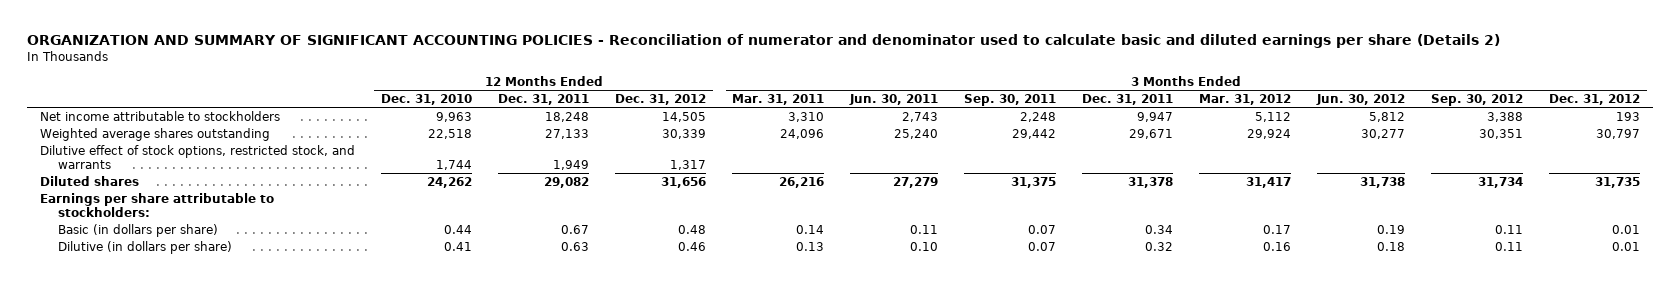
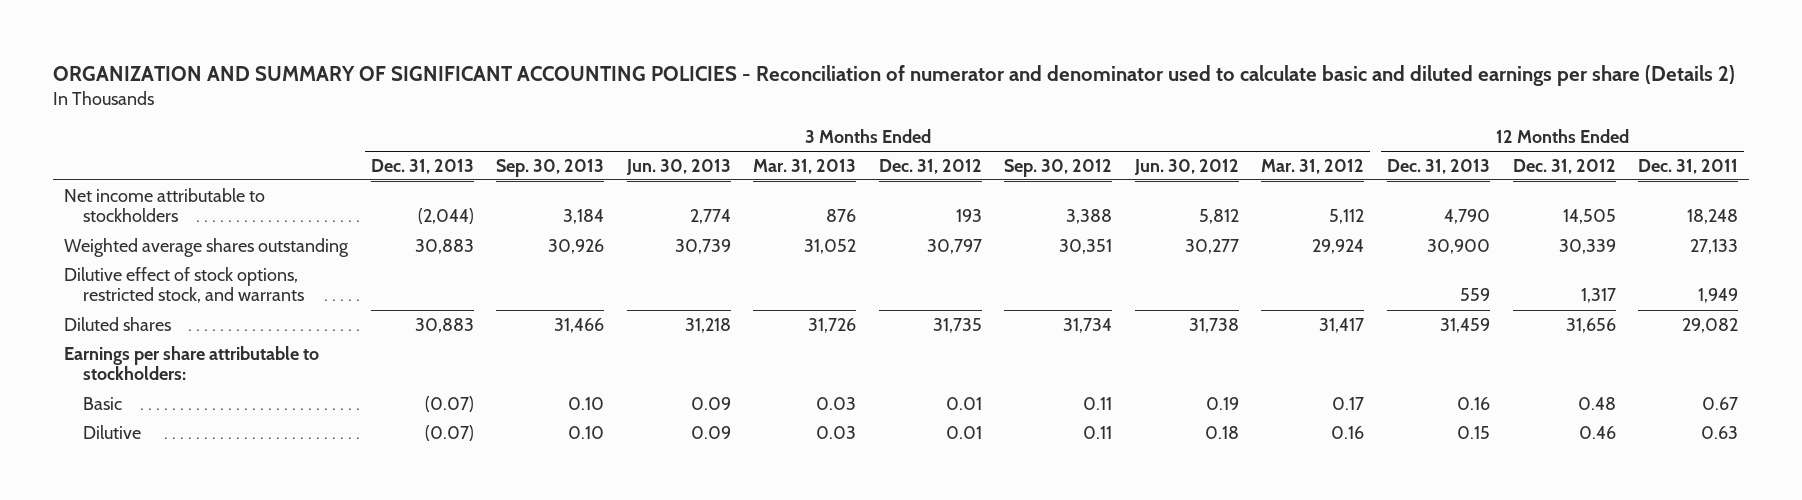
[380,93,472,105] Dec. 31, 2010 -> none
[732,93,825,105] Mar. 31, 2011 -> none
[849,93,939,105] Jun. 30, 2011 -> none
[964,93,1057,106] Sep. 30, 2011 -> none
[1082,93,1174,105] Dec. 31, 2011 -> none
none -> [370,158,474,174] Dec. 31, 2013
none -> [496,158,605,177] Sep. 30, 2013
none -> [625,158,731,175] Jun. 30, 2013
none -> [753,158,857,174] Mar. 31, 2013
none -> [1387,158,1491,174] Dec. 31, 2013
[58,223,219,237] Basic (in dollars per share) -> [83,396,123,410] Basic
[58,240,233,254] Dilutive (in dollars per share) -> [83,424,142,439] Dilutive

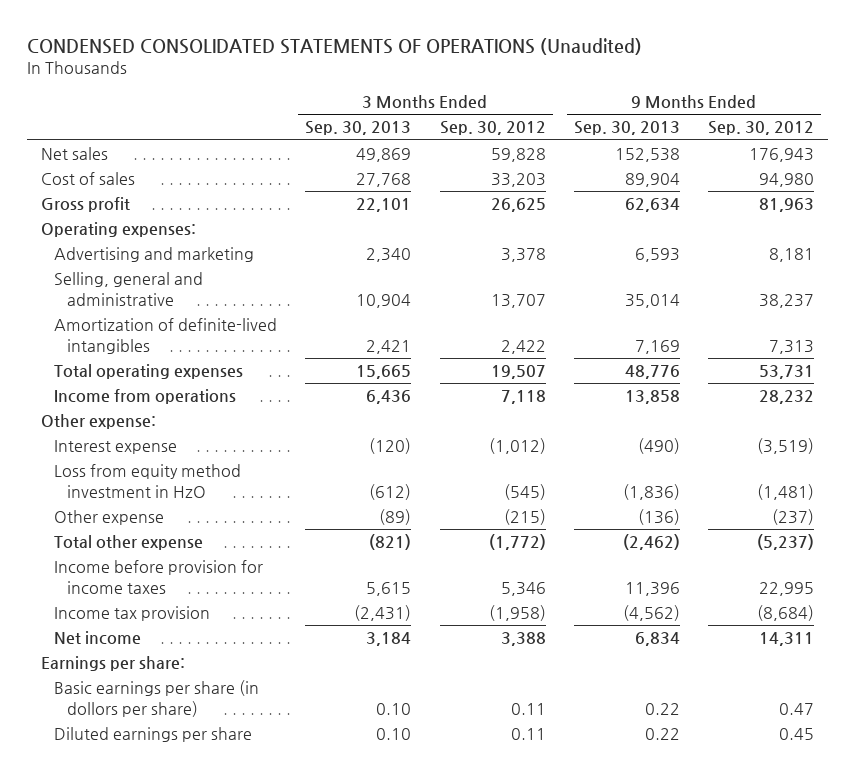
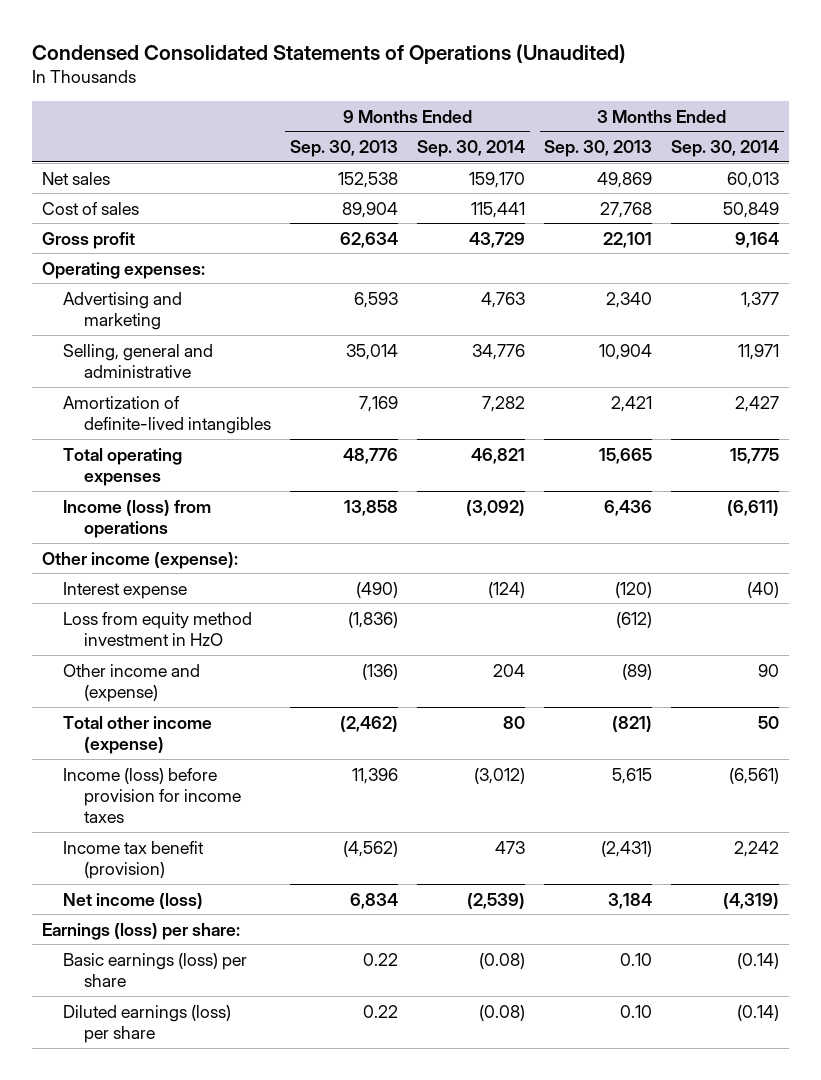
[27,37,643,55] CONDENSED CONSOLIDATED STATEMENTS OF OPERATIONS (Unaudited) -> [32,43,627,64] Condensed Consolidated Statements of Operations (Unaudited)
[439,121,546,136] Sep. 30, 2012 -> none
[708,121,815,136] Sep. 30, 2012 -> none
none -> [417,140,526,158] Sep. 30, 2014
none -> [671,140,780,158] Sep. 30, 2014
[53,389,236,405] Income from operations -> [62,499,211,538] Income (loss) from operations
[41,414,157,430] Other expense: -> [41,551,238,569] Other income (expense):
[53,510,164,526] Other expense -> [62,663,200,702] Other income and (expense)
[53,535,203,551] Total other expense -> [62,715,212,754] Total other income (expense)
[53,560,263,594] Income before provision for income taxes -> [62,767,242,824] Income (loss) before provision for income taxes
[53,606,210,622] Income tax provision -> [62,840,204,879] Income tax benefit (provision)
[53,631,141,646] Net income -> [62,892,203,909] Net income (loss)
[41,656,186,672] Earnings per share: -> [41,922,240,940] Earnings (loss) per share:
[53,680,259,717] Basic earnings per share (in dollors per share) -> [62,952,247,987] Basic earnings (loss) per share
[53,727,252,743] Diluted earnings per share -> [62,1004,231,1043] Diluted earnings (loss) per share

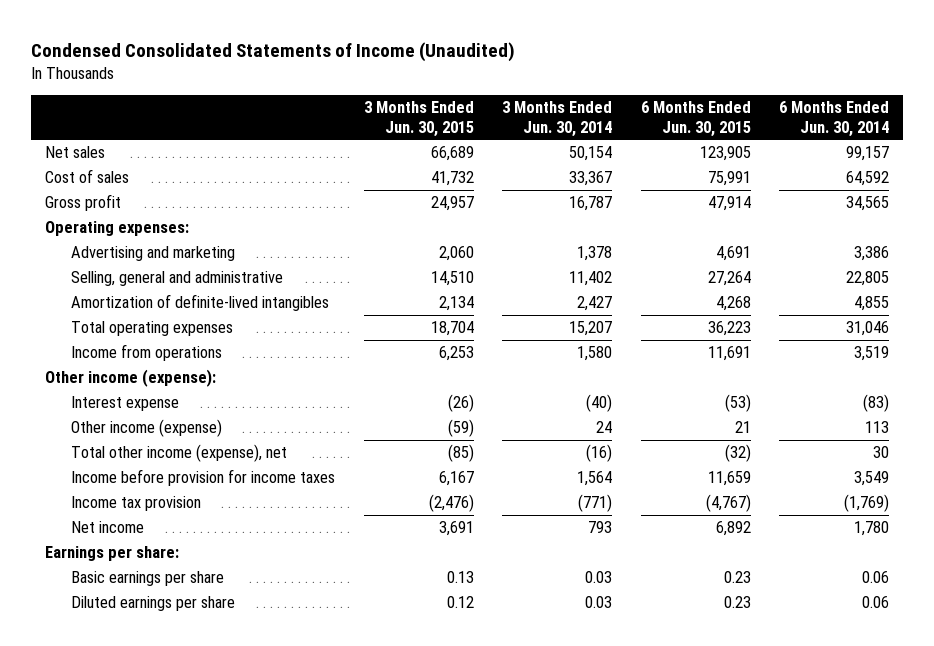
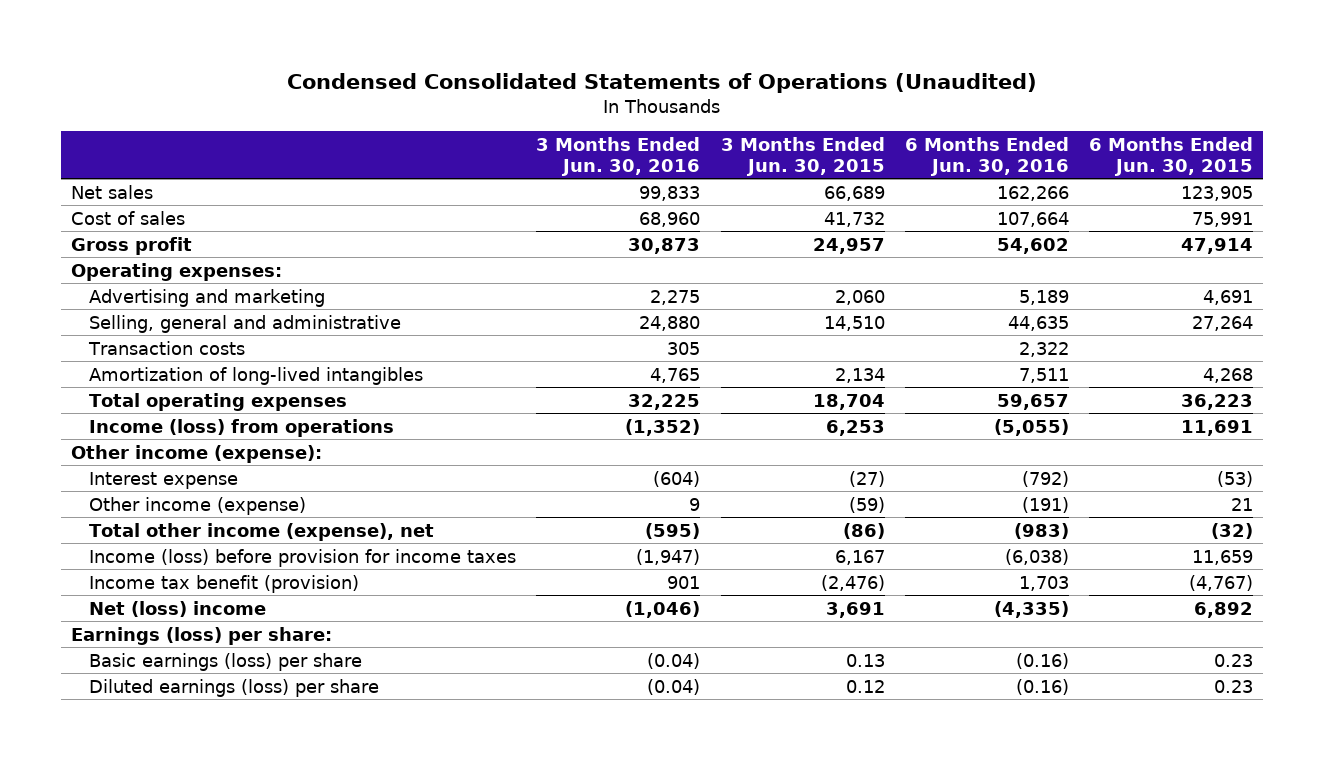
[30,41,515,62] Condensed Consolidated Statements of Income (Unaudited) -> [287,72,1038,93] Condensed Consolidated Statements of Operations (Unaudited)
[502,101,613,137] 3 Months Ended Jun. 30, 2014 -> none
[779,101,890,137] 6 Months Ended Jun. 30, 2014 -> none
none -> [536,136,701,176] 3 Months Ended Jun. 30, 2016
none -> [904,136,1069,176] 6 Months Ended Jun. 30, 2016
none -> [87,340,245,355] Transaction costs
[71,294,330,312] Amortization of definite-lived intangibles -> [88,366,423,385] Amortization of long-lived intangibles
[71,344,223,362] Income from operations -> [88,418,394,437] Income (loss) from operations
[447,394,474,413] (26) -> [848,470,885,487] (27)
[447,444,474,463] (85) -> [842,522,885,539] (86)
[71,469,336,487] Income before provision for income taxes -> [88,548,516,567] Income (loss) before provision for income taxes
[71,496,202,512] Income tax provision -> [88,574,359,593] Income tax benefit (provision)
[71,521,145,534] Net income -> [88,600,266,617] Net (loss) income
[45,546,180,562] Earnings per share: -> [71,626,333,645] Earnings (loss) per share:
[71,571,225,587] Basic earnings per share -> [88,652,362,671] Basic earnings (loss) per share
[71,596,236,612] Diluted earnings per share -> [88,678,379,697] Diluted earnings (loss) per share

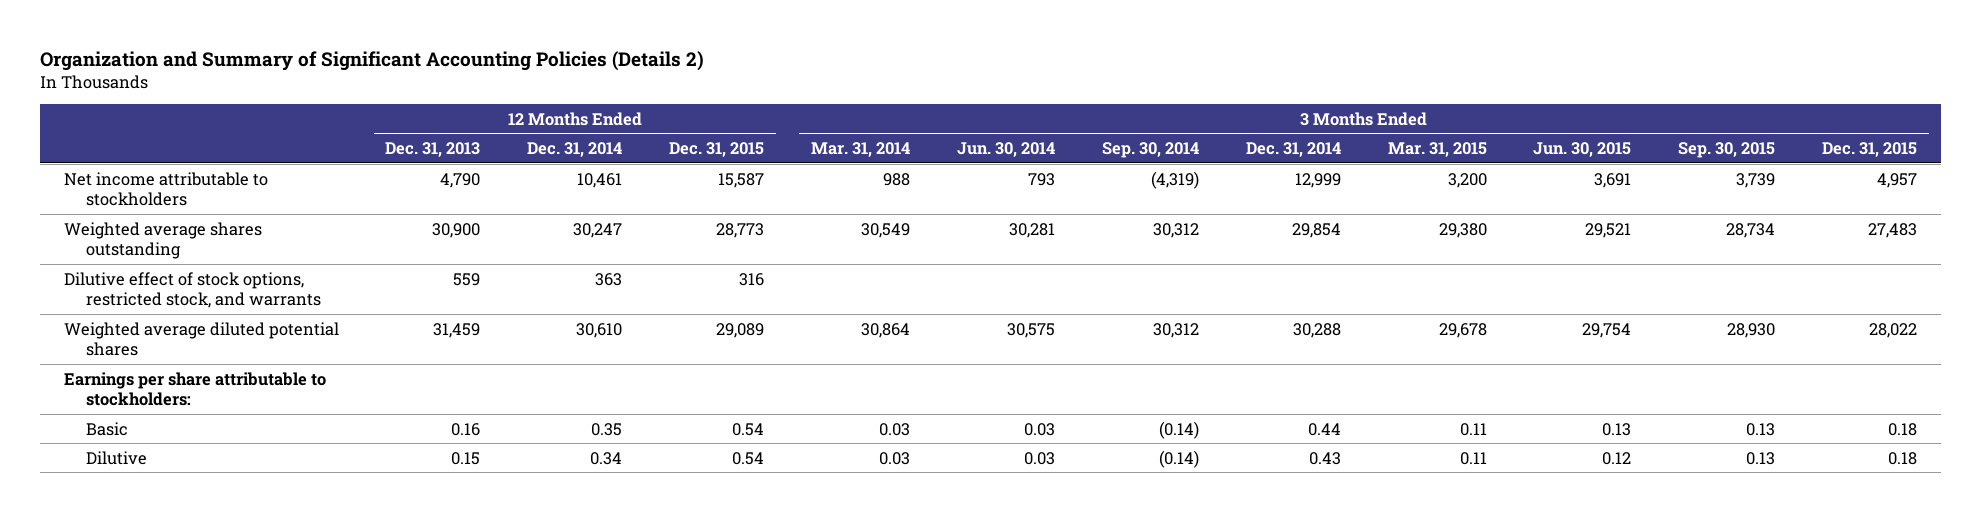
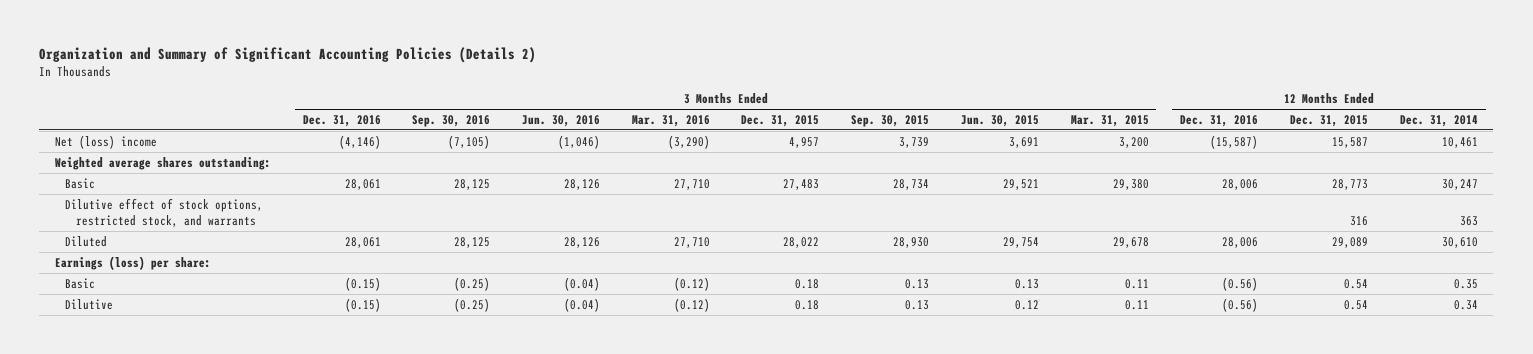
[385,141,481,157] Dec. 31, 2013 -> none
[811,141,911,157] Mar. 31, 2014 -> none
[956,141,1055,157] Jun. 30, 2014 -> none
[1101,141,1199,158] Sep. 30, 2014 -> none
[1245,141,1341,157] Dec. 31, 2014 -> none
none -> [302,114,381,127] Dec. 31, 2016
none -> [412,114,491,127] Sep. 30, 2016
none -> [522,114,601,127] Jun. 30, 2016
none -> [631,114,710,127] Mar. 31, 2016
none -> [1180,114,1259,127] Dec. 31, 2016
[63,171,268,207] Net income attributable to stockholders -> [54,134,157,149] Net (loss) income
none -> [54,156,271,170] Weighted average shares outstanding:
[63,221,262,260] Weighted average shares outstanding -> [65,177,96,189] Basic
[63,321,339,357] Weighted average diluted potential shares -> [65,235,108,247] Diluted
[63,371,326,407] Earnings per share attributable to stockholders: -> [54,255,211,270] Earnings (loss) per share:

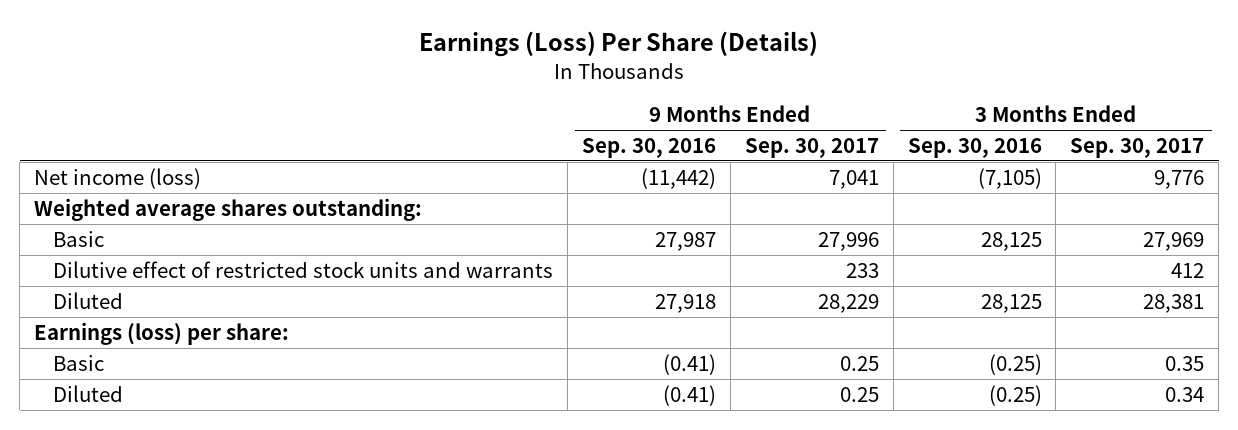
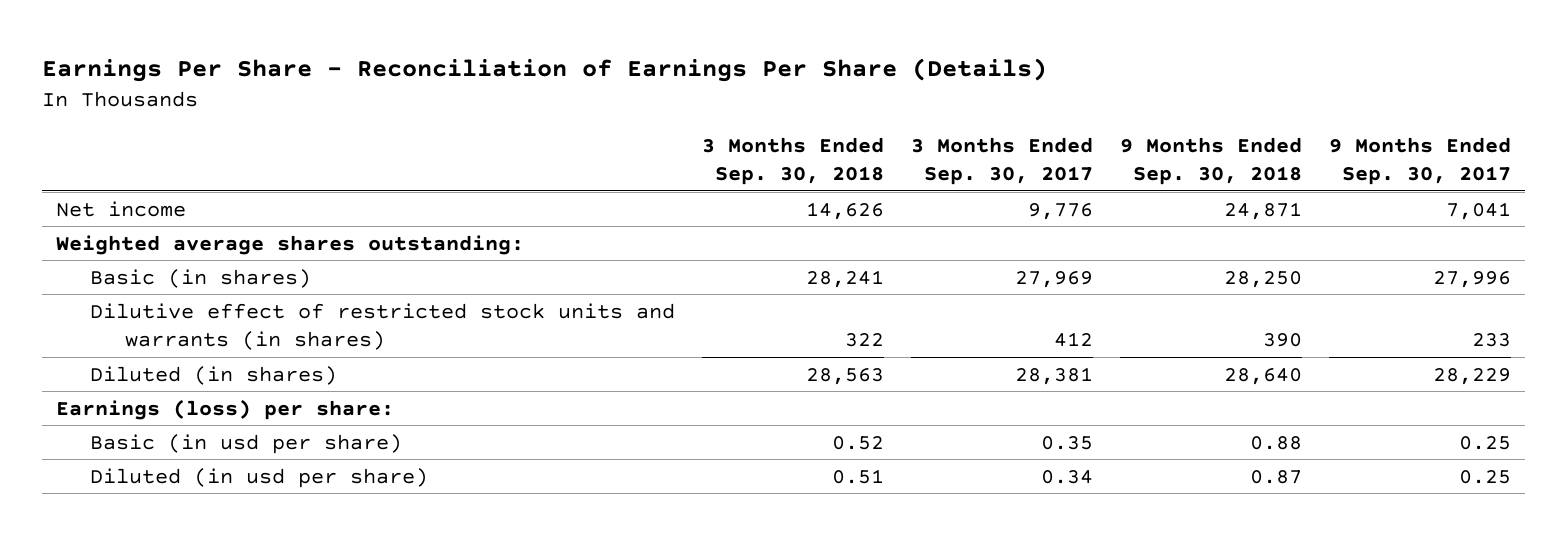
[419,31,819,58] Earnings (Loss) Per Share (Details) -> [42,58,1048,83] Earnings Per Share - Reconciliation of Earnings Per Share (Details)
[581,137,716,158] Sep. 30, 2016 -> none
[907,137,1042,158] Sep. 30, 2016 -> none
none -> [702,136,885,186] 3 Months Ended Sep. 30, 2018
none -> [1120,136,1303,186] 9 Months Ended Sep. 30, 2018
[34,167,202,189] Net income (loss) -> [55,200,186,217] Net income
[53,230,105,247] Basic -> [90,268,312,288] Basic (in shares)
[53,260,554,278] Dilutive effect of restricted stock units and warrants -> [90,302,676,351] Dilutive effect of restricted stock units and warrants (in shares)
[53,291,124,309] Diluted -> [90,365,338,385] Diluted (in shares)
[53,354,105,371] Basic -> [90,433,403,454] Basic (in usd per share)
[53,384,124,402] Diluted -> [90,467,429,488] Diluted (in usd per share)

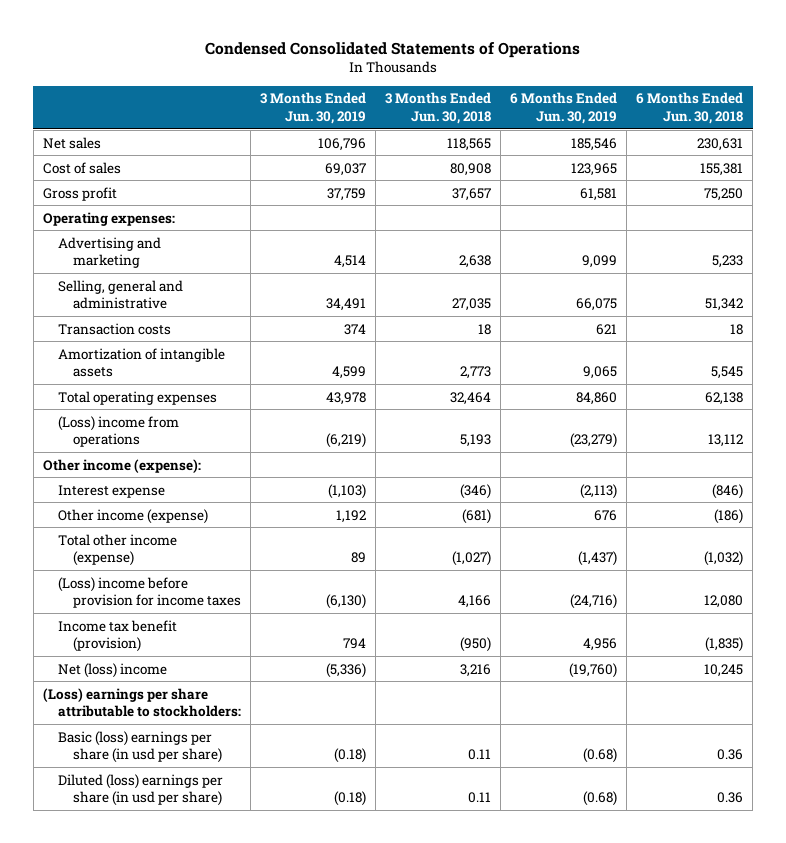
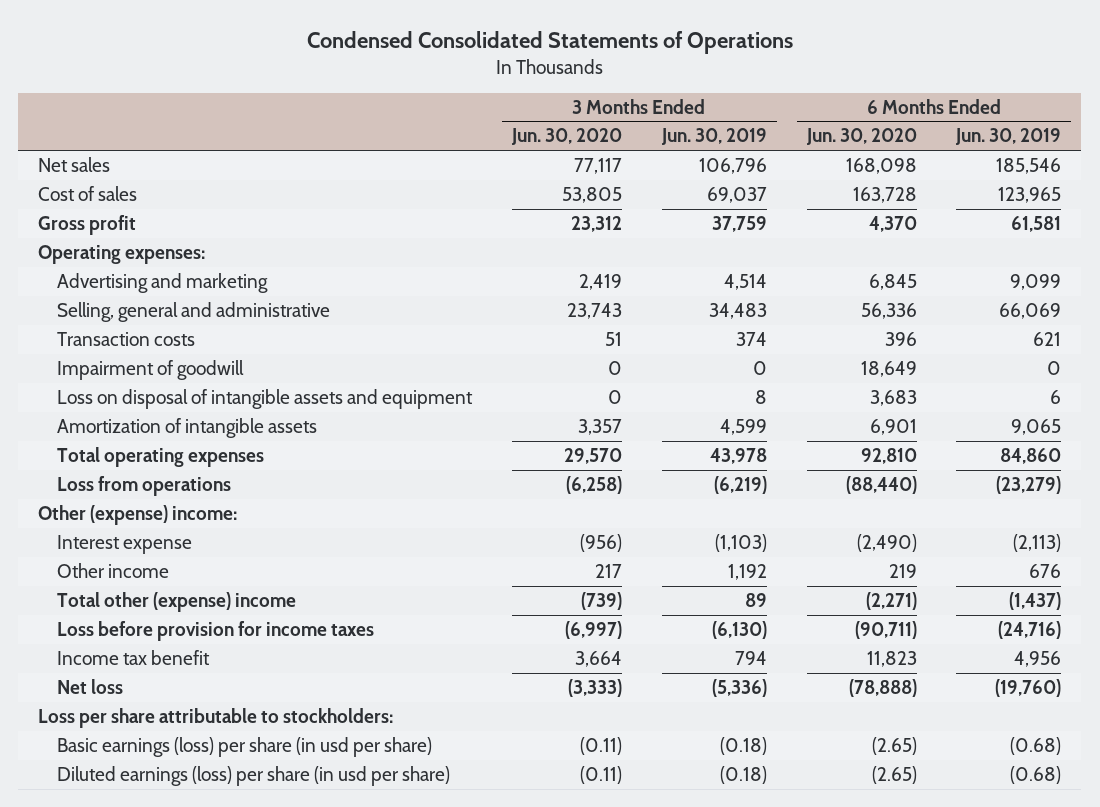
[385,92,492,124] 3 Months Ended Jun. 30, 2018 -> none
[636,92,744,124] 6 Months Ended Jun. 30, 2018 -> none
none -> [510,128,622,146] Jun. 30, 2020
none -> [805,128,917,146] Jun. 30, 2020
[326,298,367,312] 34,491 -> [708,303,767,320] 34,483
[576,298,618,312] 66,075 -> [999,303,1062,320] 66,069
none -> [56,360,244,381] Impairment of goodwill
none -> [56,389,473,410] Loss on disposal of intangible assets and equipment
[57,415,179,448] (Loss) income from operations -> [56,476,231,497] Loss from operations
[42,458,201,473] Other income (expense): -> [38,505,238,526] Other (expense) income:
[57,508,208,524] Other income (expense) -> [56,563,169,579] Other income
[57,533,177,567] Total other income (expense) -> [56,592,296,613] Total other (expense) income
[57,576,242,609] (Loss) income before provision for income taxes -> [56,621,374,642] Loss before provision for income taxes
[57,619,177,653] Income tax benefit (provision) -> [56,650,210,666] Income tax benefit
[57,662,167,678] Net (loss) income -> [56,679,123,695] Net loss
[42,687,241,718] (Loss) earnings per share attributable to stockholders: -> [38,708,394,729] Loss per share attributable to stockholders:
[57,730,223,764] Basic (loss) earnings per share (in usd per share) -> [56,737,432,758] Basic earnings (loss) per share (in usd per share)
[57,773,223,807] Diluted (loss) earnings per share (in usd per share) -> [56,766,450,787] Diluted earnings (loss) per share (in usd per share)

